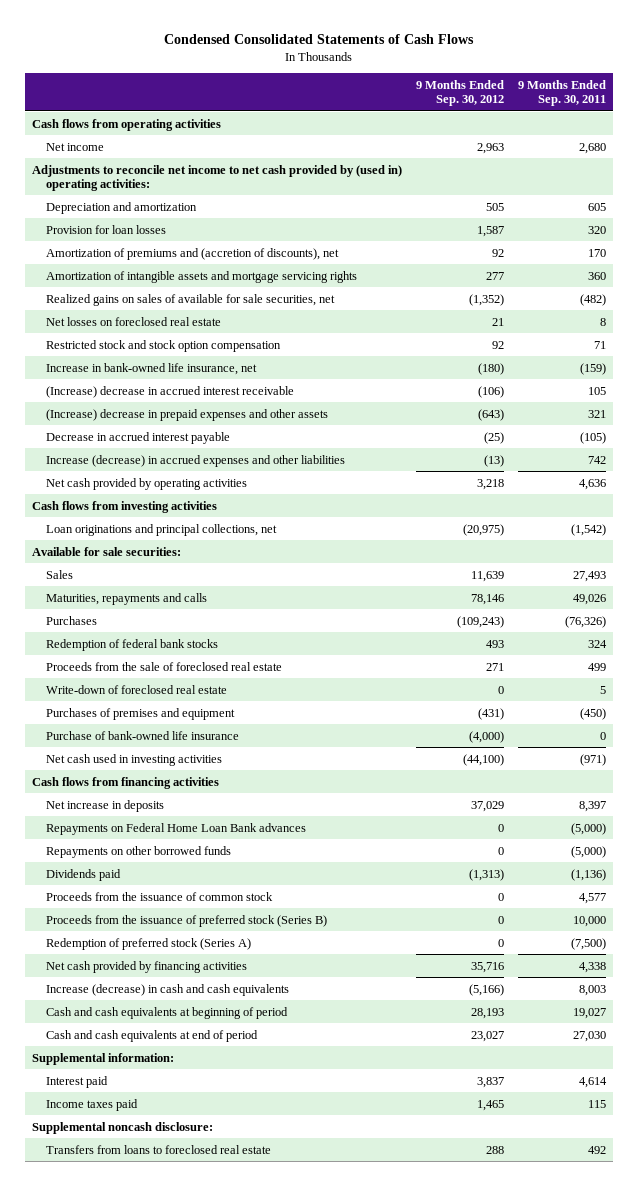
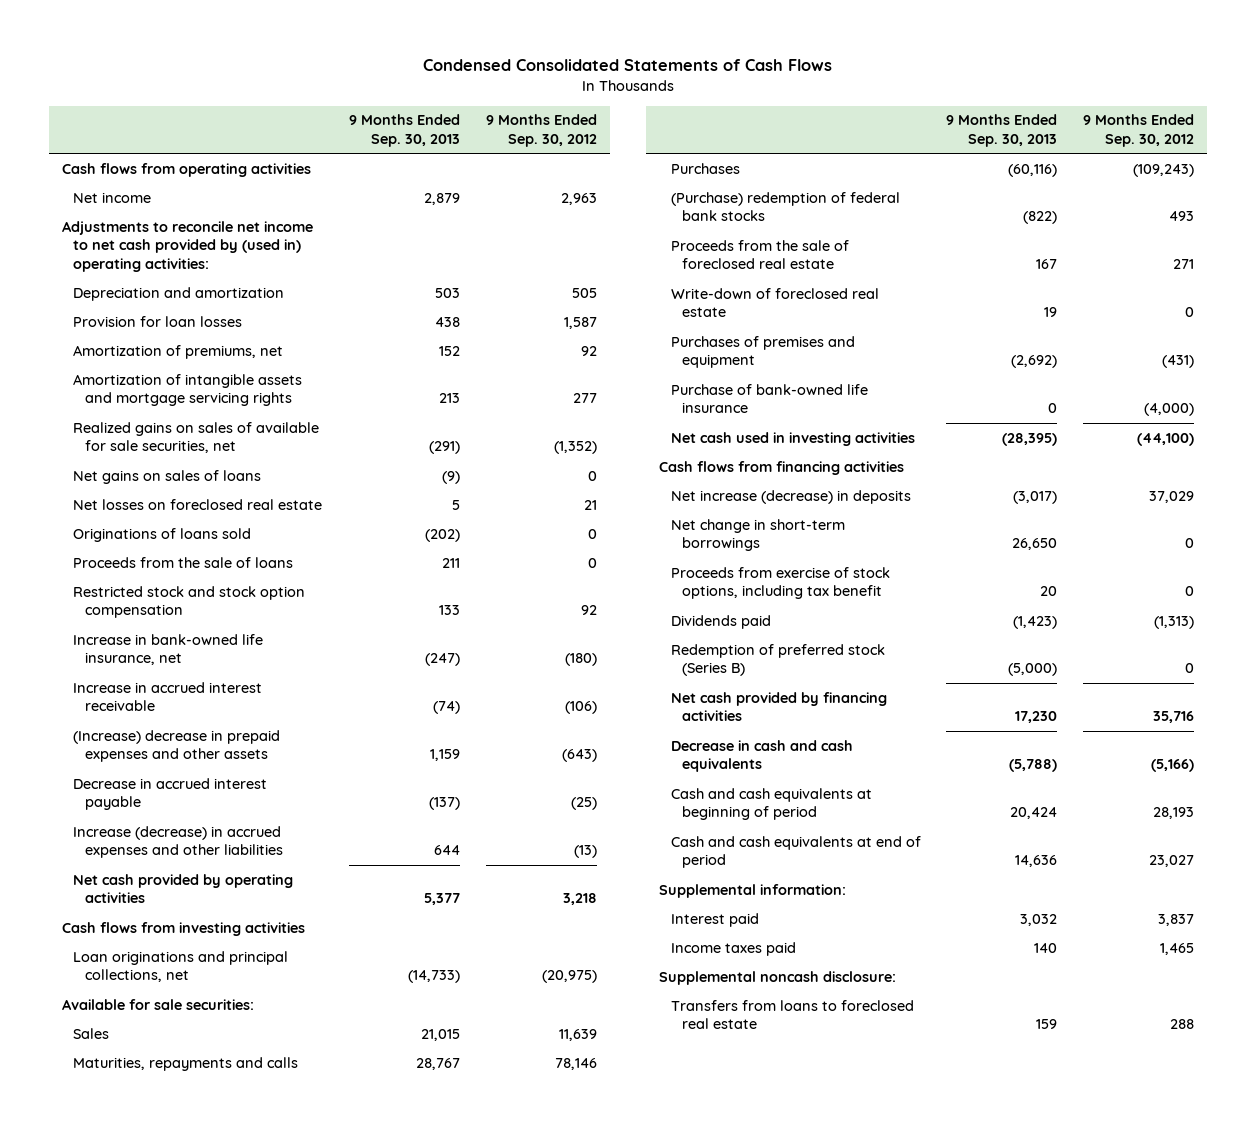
[518,79,607,107] 9 Months Ended Sep. 30, 2011 -> none
none -> [349,114,461,147] 9 Months Ended Sep. 30, 2013
[45,247,339,260] Amortization of premiums and (accretion of discounts), net -> [73,344,284,359] Amortization of premiums, net
none -> [73,469,262,484] Net gains on sales of loans
none -> [73,527,252,542] Originations of loans sold
none -> [73,556,294,568] Proceeds from the sale of loans
[45,385,294,398] (Increase) decrease in accrued interest receivable -> [73,681,263,712] Increase in accrued interest receivable
[45,638,218,651] Redemption of federal bank stocks -> [670,191,900,222] (Purchase) redemption of federal bank stocks
[45,822,306,835] Repayments on Federal Home Loan Bank advances -> none
[45,845,231,858] Repayments on other borrowed funds -> none
[45,799,164,812] Net increase in deposits -> [670,489,911,504] Net increase (decrease) in deposits
none -> [670,518,845,552] Net change in short-term borrowings
none -> [670,566,890,600] Proceeds from exercise of stock options, including tax benefit
[45,891,273,901] Proceeds from the issuance of common stock -> none
[45,914,327,927] Proceeds from the issuance of preferred stock (Series B) -> none
[45,937,251,950] Redemption of preferred stock (Series A) -> [670,643,885,677] Redemption of preferred stock (Series B)
[45,983,289,996] Increase (decrease) in cash and cash equivalents -> [670,739,853,773] Decrease in cash and cash equivalents

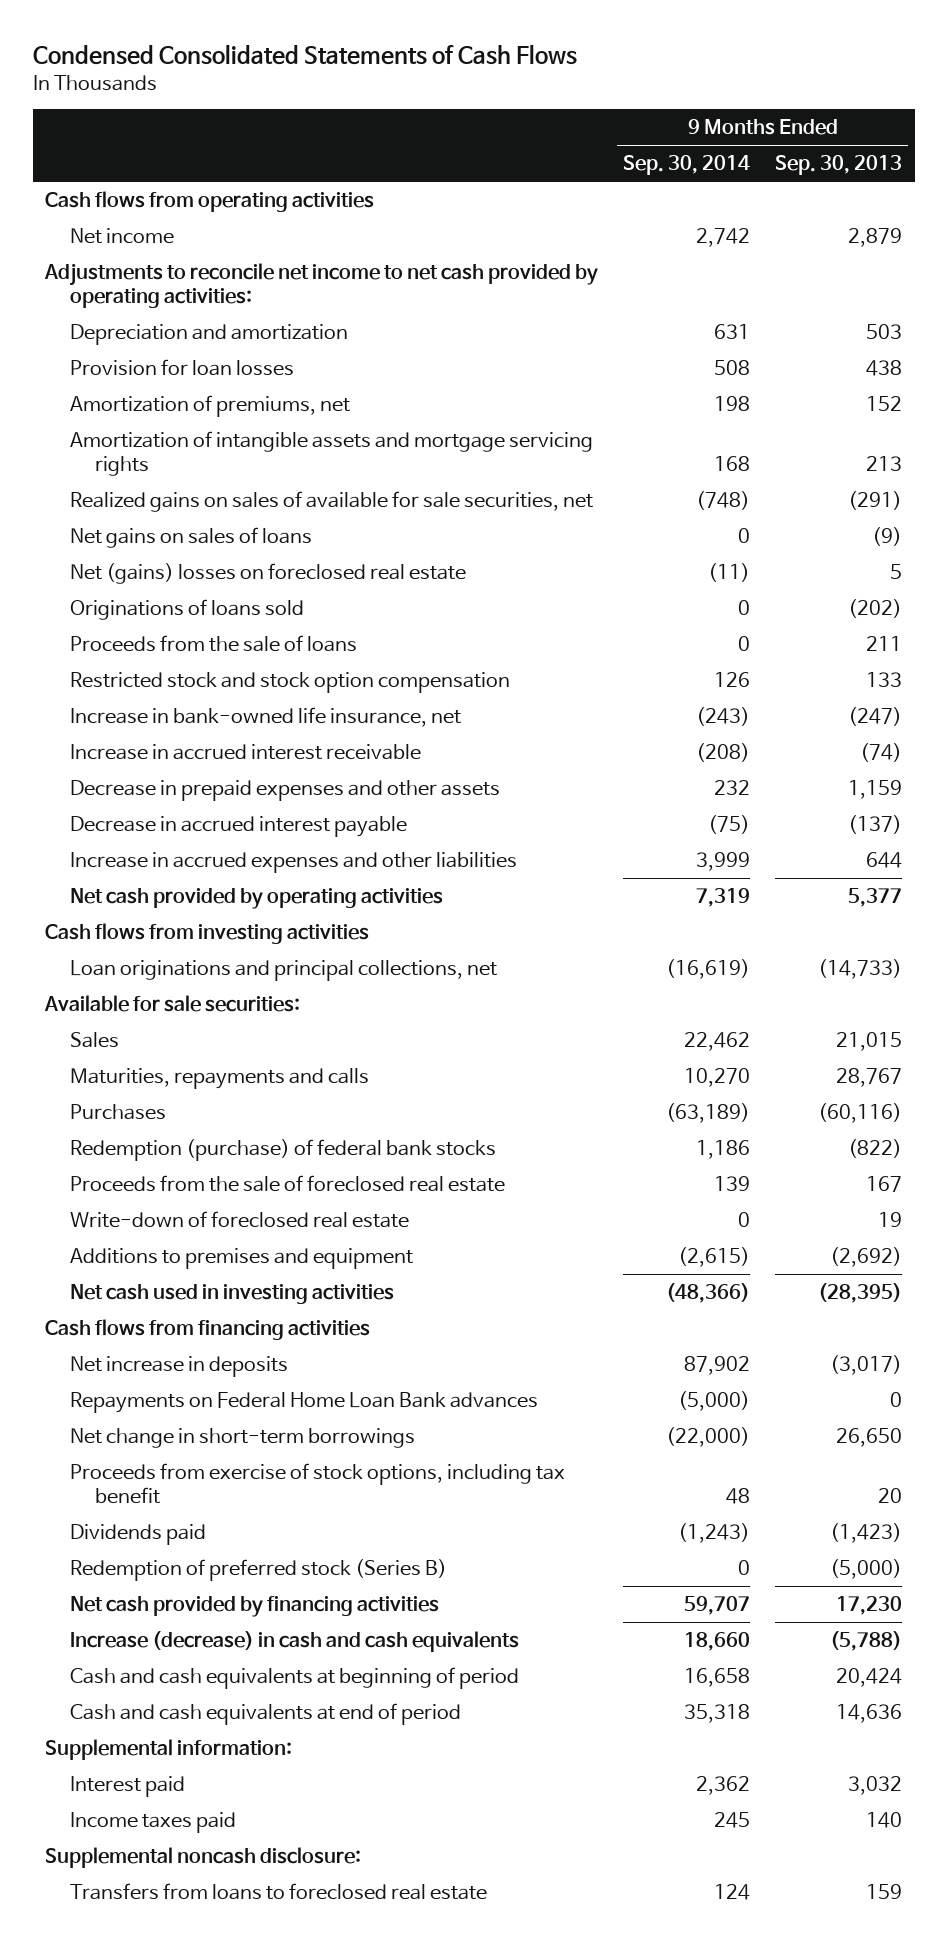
[485,114,597,147] 9 Months Ended Sep. 30, 2012 -> none
none -> [623,155,751,176] Sep. 30, 2014
[61,220,313,272] Adjustments to reconcile net income to net cash provided by (used in) operating activities: -> [44,263,599,308] Adjustments to reconcile net income to net cash provided by operating activities:
[73,498,323,510] Net losses on foreclosed real estate -> [70,563,467,585] Net (gains) losses on foreclosed real estate
[73,729,281,763] (Increase) decrease in prepaid expenses and other assets -> [70,780,501,802] Decrease in prepaid expenses and other assets
[73,825,283,859] Increase (decrease) in accrued expenses and other liabilities -> [70,852,518,874] Increase in accrued expenses and other liabilities
[670,191,900,222] (Purchase) redemption of federal bank stocks -> [70,1139,497,1162] Redemption (purchase) of federal bank stocks
[670,383,868,414] Purchase of bank-owned life insurance -> none
[670,335,855,369] Purchases of premises and equipment -> [70,1248,414,1270] Additions to premises and equipment
[670,489,911,504] Net increase (decrease) in deposits -> [70,1356,289,1378] Net increase in deposits
none -> [70,1392,539,1414] Repayments on Federal Home Loan Bank advances
[670,739,853,773] Decrease in cash and cash equivalents -> [70,1631,520,1653] Increase (decrease) in cash and cash equivalents

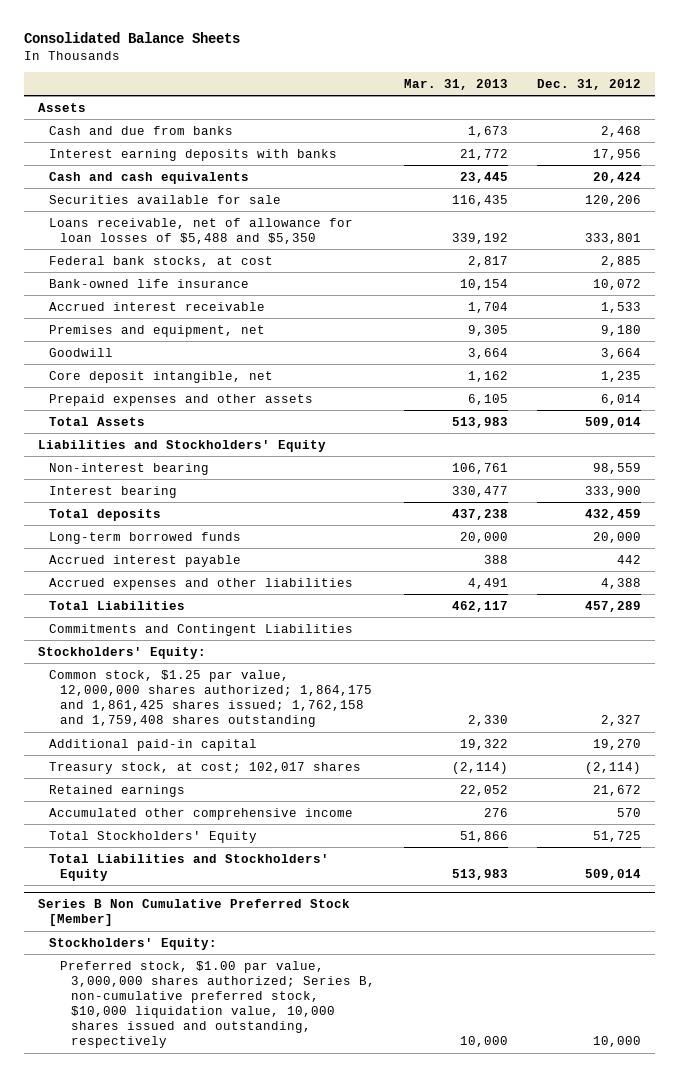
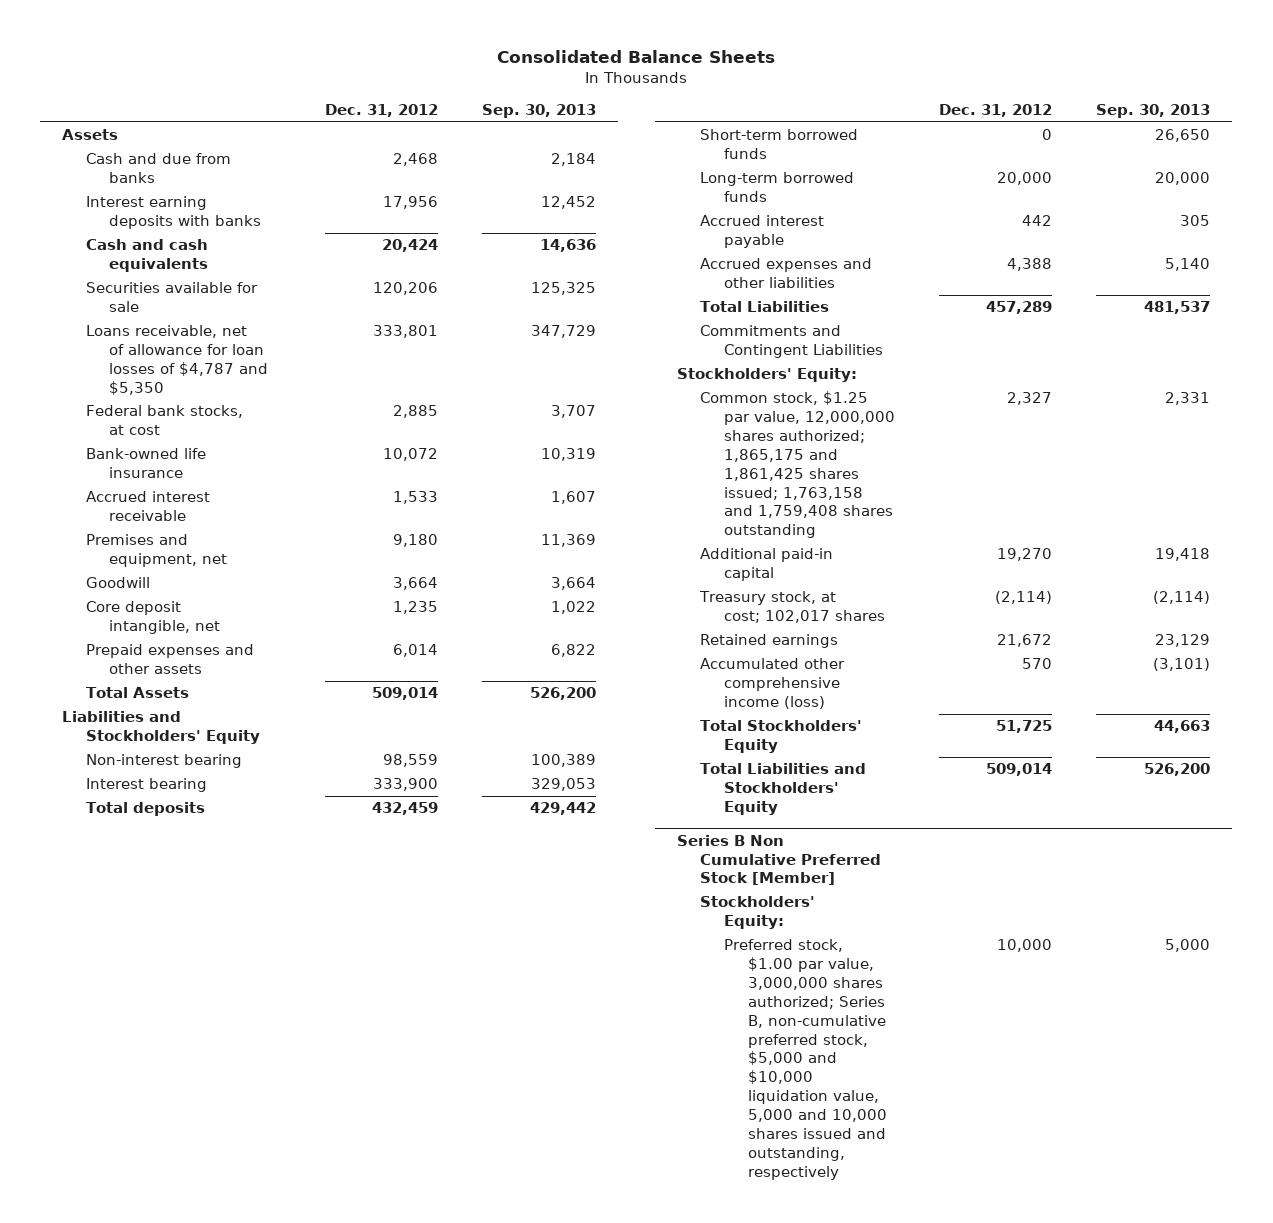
[404,78,509,90] Mar. 31, 2013 -> none
none -> [481,104,596,119] Sep. 30, 2013
[49,217,354,244] Loans receivable, net of allowance for loan losses of $5,488 and $5,350 -> [85,325,269,395] Loans receivable, net of allowance for loan losses of $4,787 and $5,350
none -> [700,129,859,160] Short-term borrowed funds
[49,669,373,727] Common stock, $1.25 par value, 12,000,000 shares authorized; 1,864,175 and 1,861,425 shares issued; 1,762,158 and 1,759,408 shares outstanding -> [700,391,896,539] Common stock, $1.25 par value, 12,000,000 shares authorized; 1,865,175 and 1,861,425 shares issued; 1,763,158 and 1,759,408 shares outstanding
[49,807,354,820] Accumulated other comprehensive income -> [700,658,846,710] Accumulated other comprehensive income (loss)
[60,960,376,1049] Preferred stock, $1.00 par value, 3,000,000 shares authorized; Series B, non-cumulative preferred stock, $10,000 liquidation value, 10,000 shares issued and outstanding, respectively -> [724,939,887,1180] Preferred stock, $1.00 par value, 3,000,000 shares authorized; Series B, non-cumulative preferred stock, $5,000 and $10,000 liquidation value, 5,000 and 10,000 shares issued and outstanding, respectively

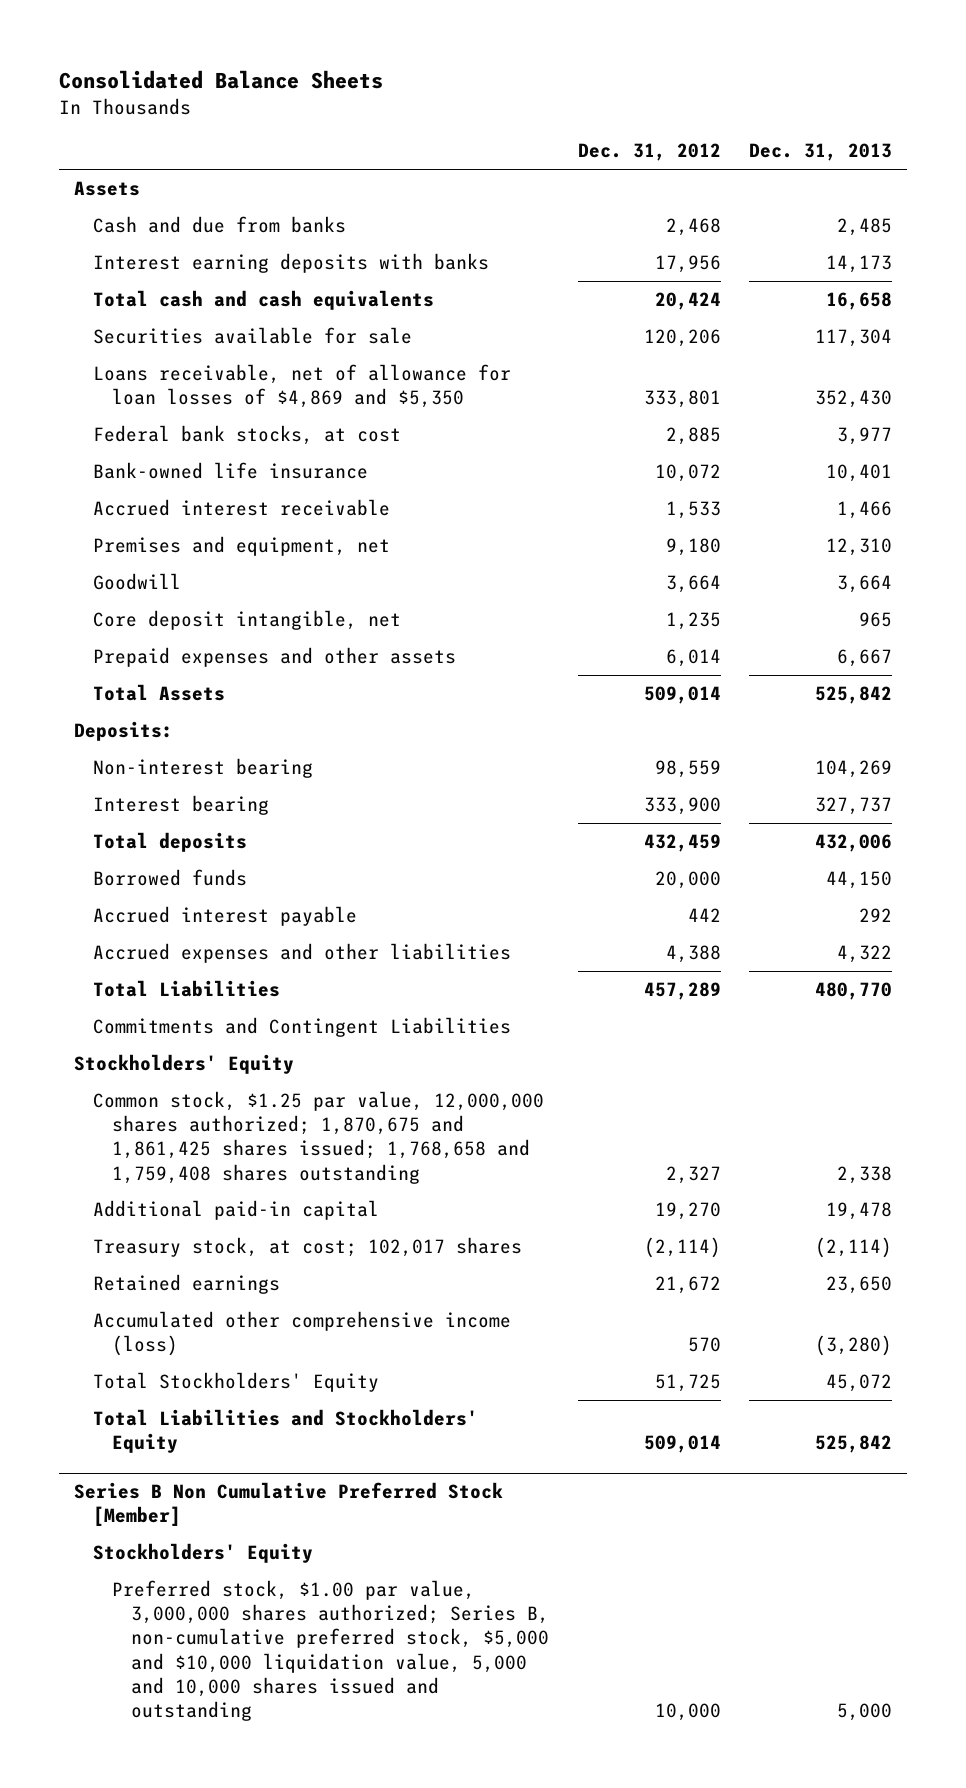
[481,104,596,119] Sep. 30, 2013 -> none
none -> [749,143,893,162] Dec. 31, 2013
[85,239,209,273] Cash and cash equivalents -> [92,289,434,310] Total cash and cash equivalents
[85,325,269,395] Loans receivable, net of allowance for loan losses of $4,787 and $5,350 -> [92,363,511,409] Loans receivable, net of allowance for loan losses of $4,869 and $5,350
[62,711,260,745] Liabilities and Stockholders' Equity -> none
none -> [73,720,173,741] Deposits:
[700,129,859,160] Short-term borrowed funds -> none
[700,172,855,203] Long-term borrowed funds -> [92,868,247,886] Borrowed funds
[676,368,857,383] Stockholders' Equity: -> [73,1053,294,1074] Stockholders' Equity
[700,391,896,539] Common stock, $1.25 par value, 12,000,000 shares authorized; 1,865,175 and 1,861,425 shares issued; 1,763,158 and 1,759,408 shares outstanding -> [92,1090,544,1184] Common stock, $1.25 par value, 12,000,000 shares authorized; 1,870,675 and 1,861,425 shares issued; 1,768,658 and 1,759,408 shares outstanding
[700,896,816,930] Stockholders' Equity: -> [92,1542,313,1563] Stockholders' Equity
[724,939,887,1180] Preferred stock, $1.00 par value, 3,000,000 shares authorized; Series B, non-cumulative preferred stock, $5,000 and $10,000 liquidation value, 5,000 and 10,000 shares issued and outstanding, respectively -> [111,1579,550,1722] Preferred stock, $1.00 par value, 3,000,000 shares authorized; Series B, non-cumulative preferred stock, $5,000 and $10,000 liquidation value, 5,000 and 10,000 shares issued and outstanding

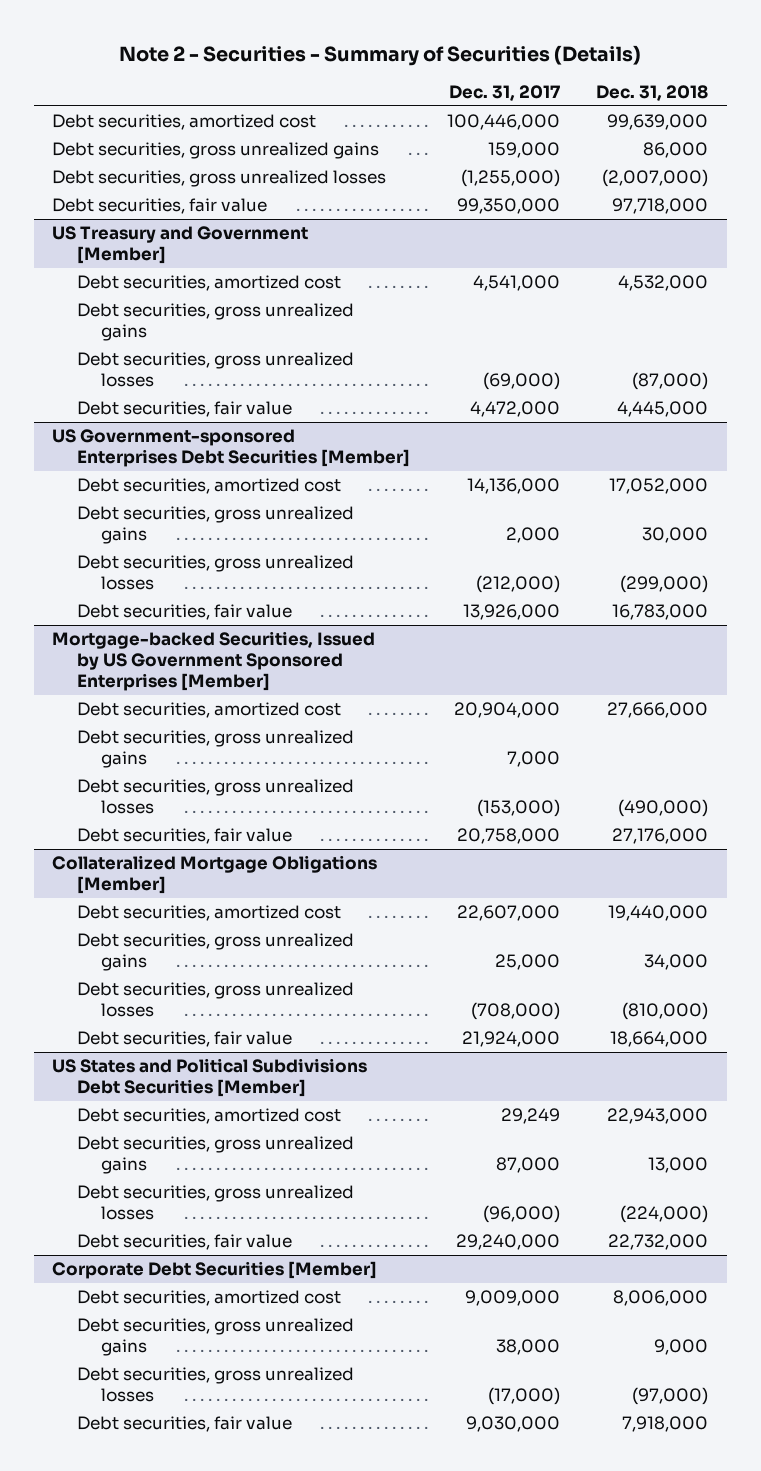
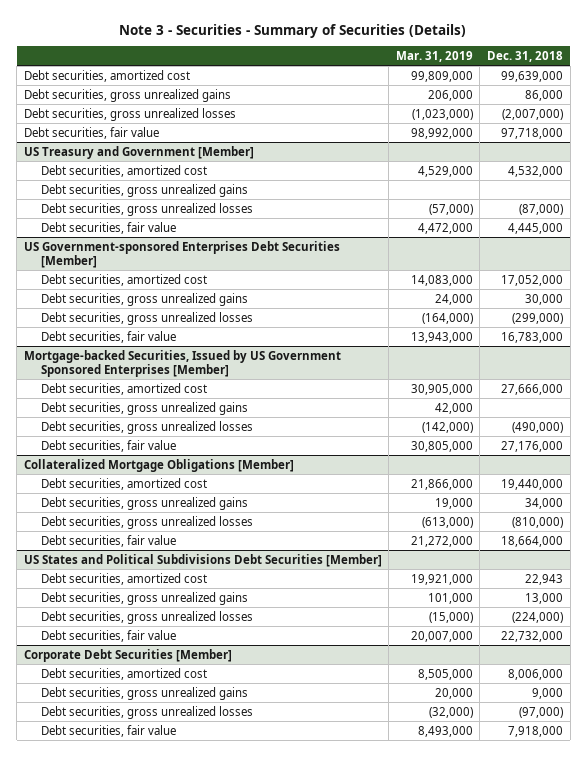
[119,44,642,66] Note 2 - Securities - Summary of Securities (Details) -> [119,23,467,38] Note 3 - Securities - Summary of Securities (Details)
[448,84,560,101] Dec. 31, 2017 -> none
none -> [395,50,473,62] Mar. 31, 2019
[607,1108,709,1125] 22,943,000 -> [524,573,563,585] 22,943

